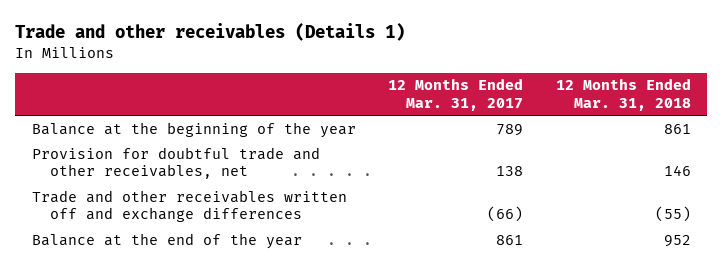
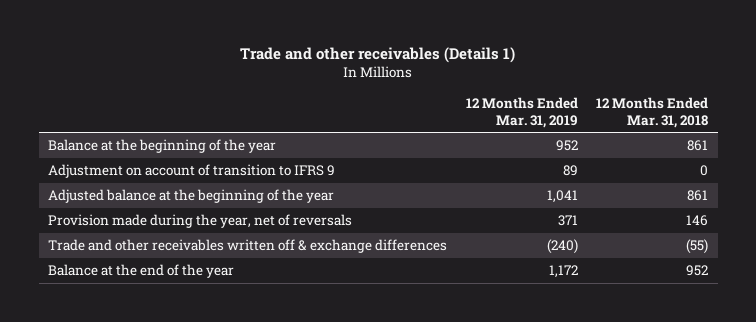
[388,78,524,111] 12 Months Ended Mar. 31, 2017 -> none
none -> [465,96,578,128] 12 Months Ended Mar. 31, 2019
none -> [48,164,336,179] Adjustment on account of transition to IFRS 9
none -> [48,189,335,204] Adjusted balance at the beginning of the year
[31,146,320,180] Provision for doubtful trade and other receivables, net -> [48,214,353,229] Provision made during the year, net of reversals
[31,189,347,223] Trade and other receivables written off and exchange differences -> [48,239,448,254] Trade and other receivables written off & exchange differences

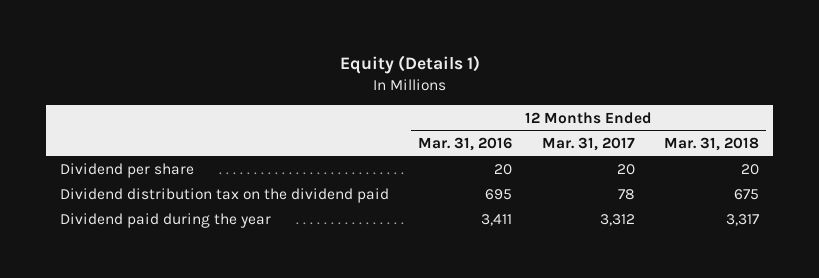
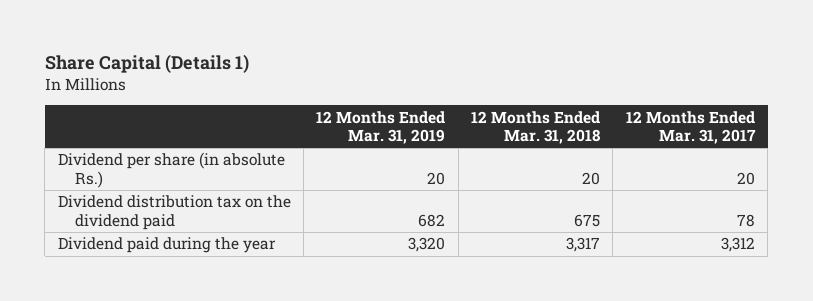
[339,55,480,75] Equity (Details 1) -> [44,53,249,73] Share Capital (Details 1)
[418,137,513,152] Mar. 31, 2016 -> none
none -> [316,110,446,145] 12 Months Ended Mar. 31, 2019
[60,163,195,179] Dividend per share -> [57,152,285,188] Dividend per share (in absolute Rs.)

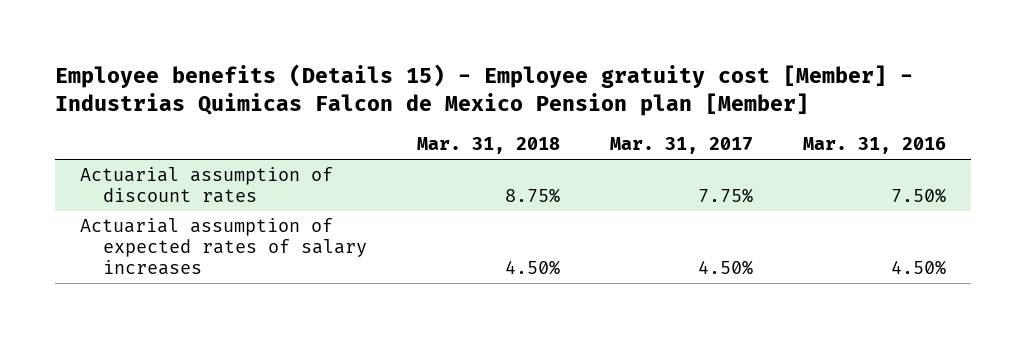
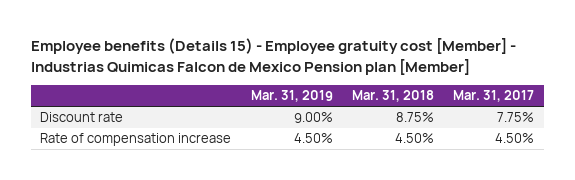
[802,137,946,155] Mar. 31, 2016 -> none
none -> [250,90,333,103] Mar. 31, 2019
[80,167,334,204] Actuarial assumption of discount rates -> [40,112,124,123] Discount rate
[80,218,367,276] Actuarial assumption of expected rates of salary increases -> [40,133,232,147] Rate of compensation increase

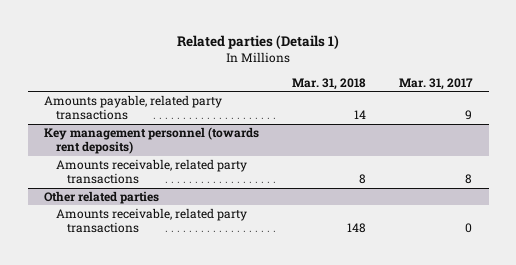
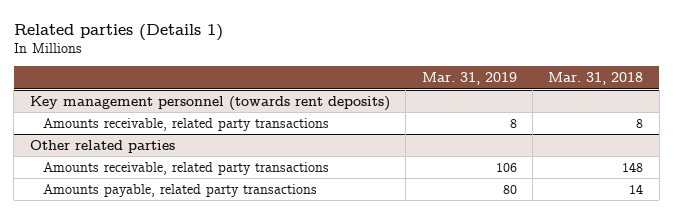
[399,77,474,90] Mar. 31, 2017 -> none
none -> [421,72,517,86] Mar. 31, 2019
[44,94,223,121] Amounts payable, related party transactions -> none
none -> [42,183,317,197] Amounts payable, related party transactions

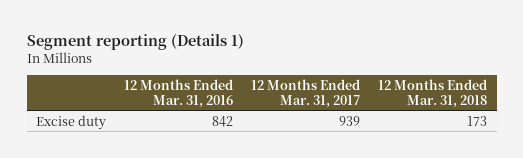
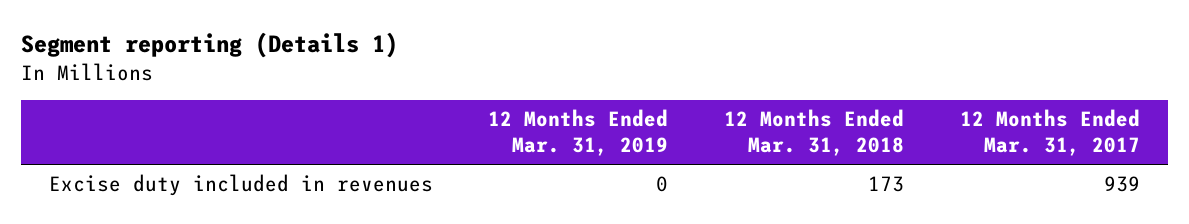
[124,78,234,108] 12 Months Ended Mar. 31, 2016 -> none
none -> [488,109,669,157] 12 Months Ended Mar. 31, 2019
[35,114,106,130] Excise duty -> [48,173,433,196] Excise duty included in revenues

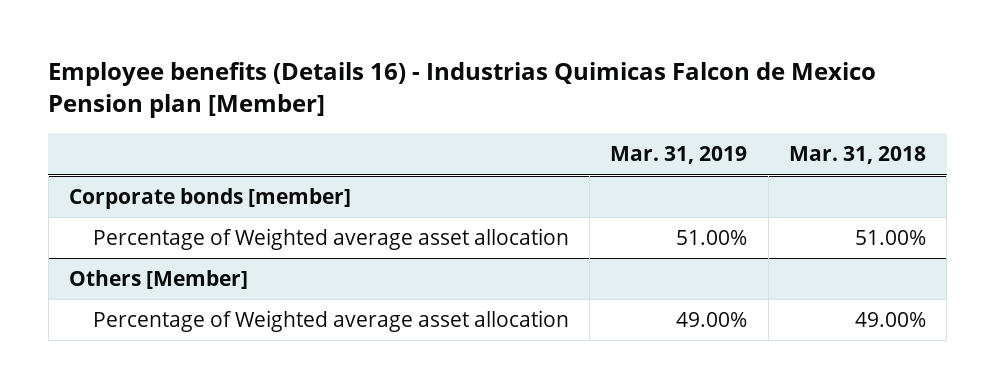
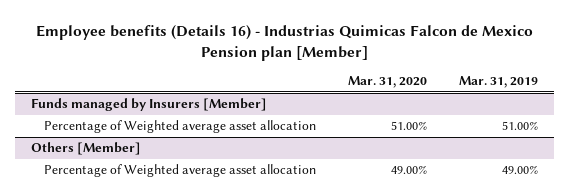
[789,146,927,165] Mar. 31, 2018 -> none
none -> [348,76,428,89] Mar. 31, 2020
[68,188,351,210] Corporate bonds [member] -> [30,98,267,112] Funds managed by Insurers [Member]

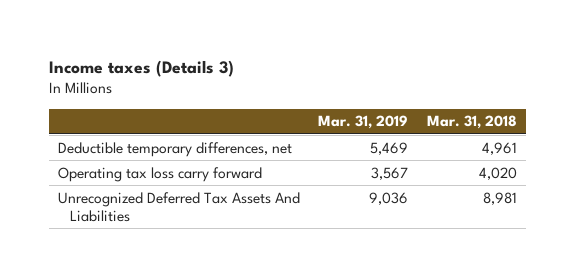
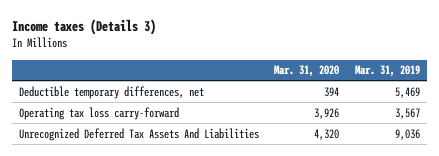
[426,115,517,130] Mar. 31, 2018 -> none
none -> [274,65,340,78] Mar. 31, 2020
[58,166,263,182] Operating tax loss carry forward -> [19,106,180,120] Operating tax loss carry-forward

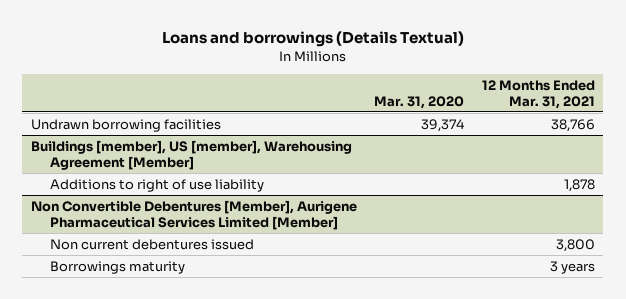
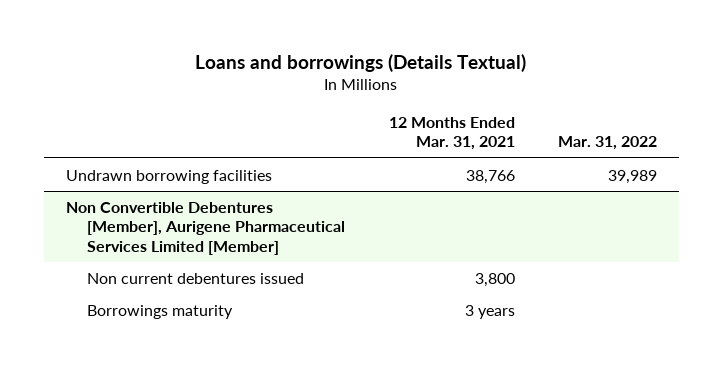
[374,95,465,109] Mar. 31, 2020 -> none
none -> [557,136,657,151] Mar. 31, 2022
[31,139,353,170] Buildings [member], US [member], Warehousing Agreement [Member] -> none
[50,178,265,192] Additions to right of use liability -> none

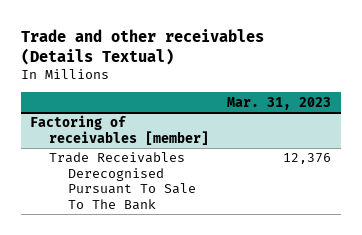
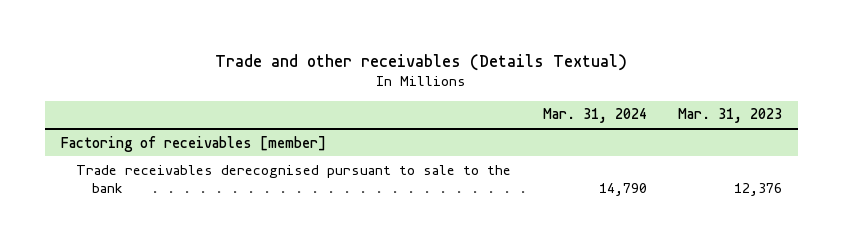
none -> [542,108,647,124] Mar. 31, 2024
[49,152,197,210] Trade Receivables Derecognised Pursuant To Sale To The Bank -> [76,164,512,194] Trade receivables derecognised pursuant to sale to the bank

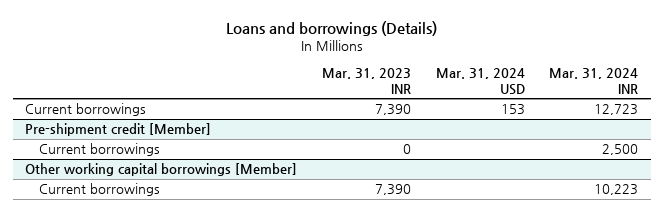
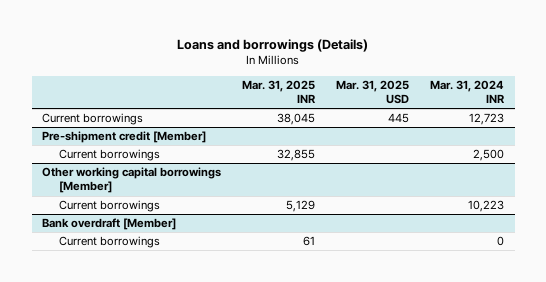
[321,68,411,94] Mar. 31, 2023 INR -> none
[435,68,525,95] Mar. 31, 2024 USD -> none
none -> [242,79,317,104] Mar. 31, 2025 INR
none -> [336,79,410,105] Mar. 31, 2025 USD
none -> [42,218,177,231] Bank overdraft [Member]
none -> [59,236,161,249] Current borrowings

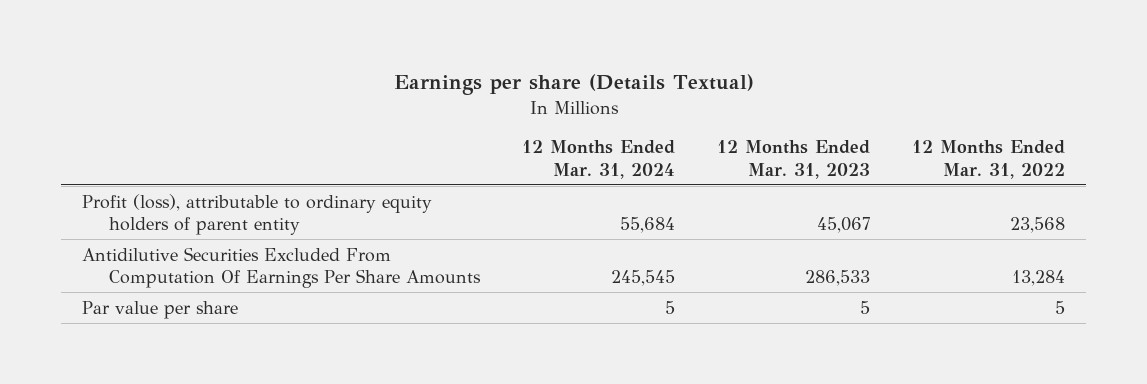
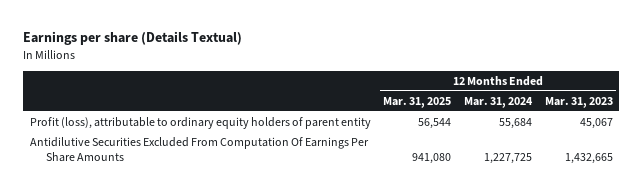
[911,140,1065,179] 12 Months Ended Mar. 31, 2022 -> none
none -> [383,96,452,108] Mar. 31, 2025
[82,300,239,319] Par value per share -> none
[610,269,675,286] 245,545 -> [483,153,532,165] 1,227,725
[804,269,870,286] 286,533 -> [564,153,613,165] 1,432,665

